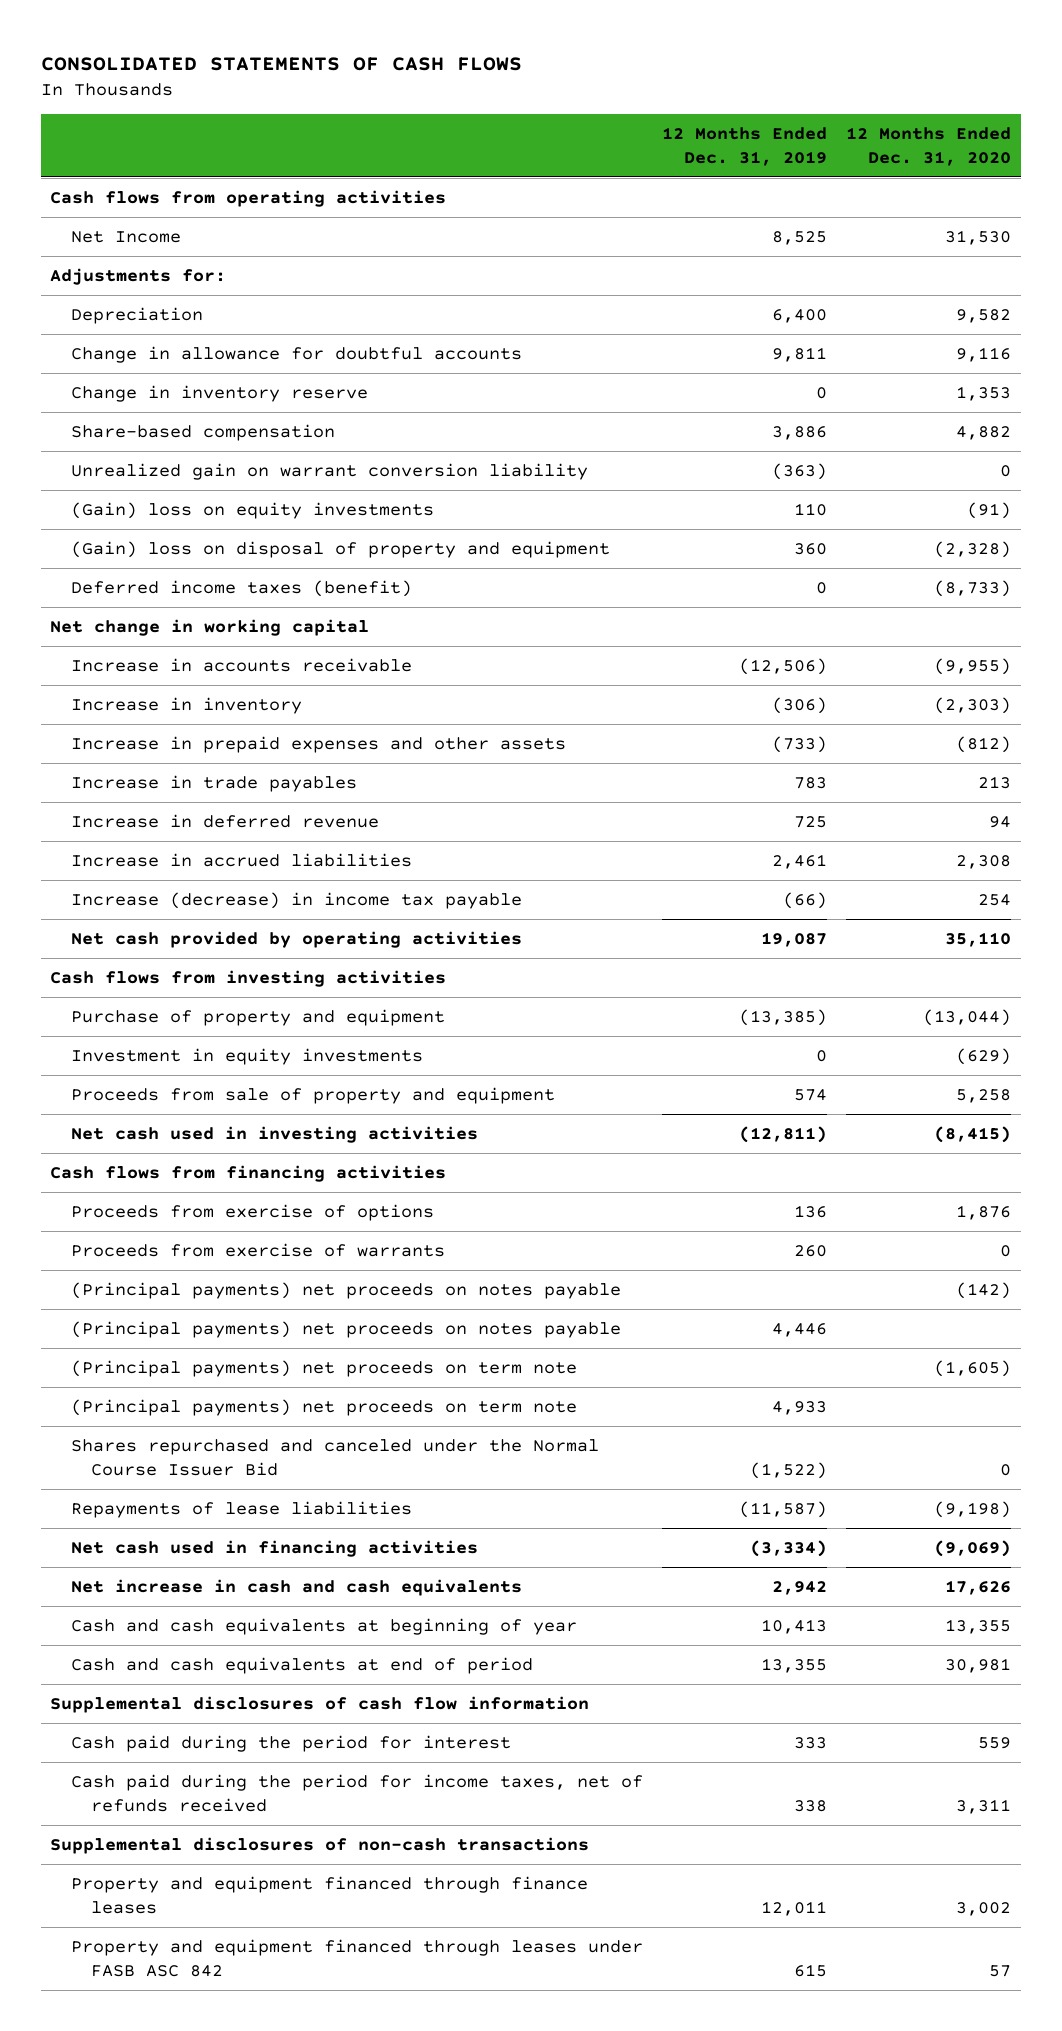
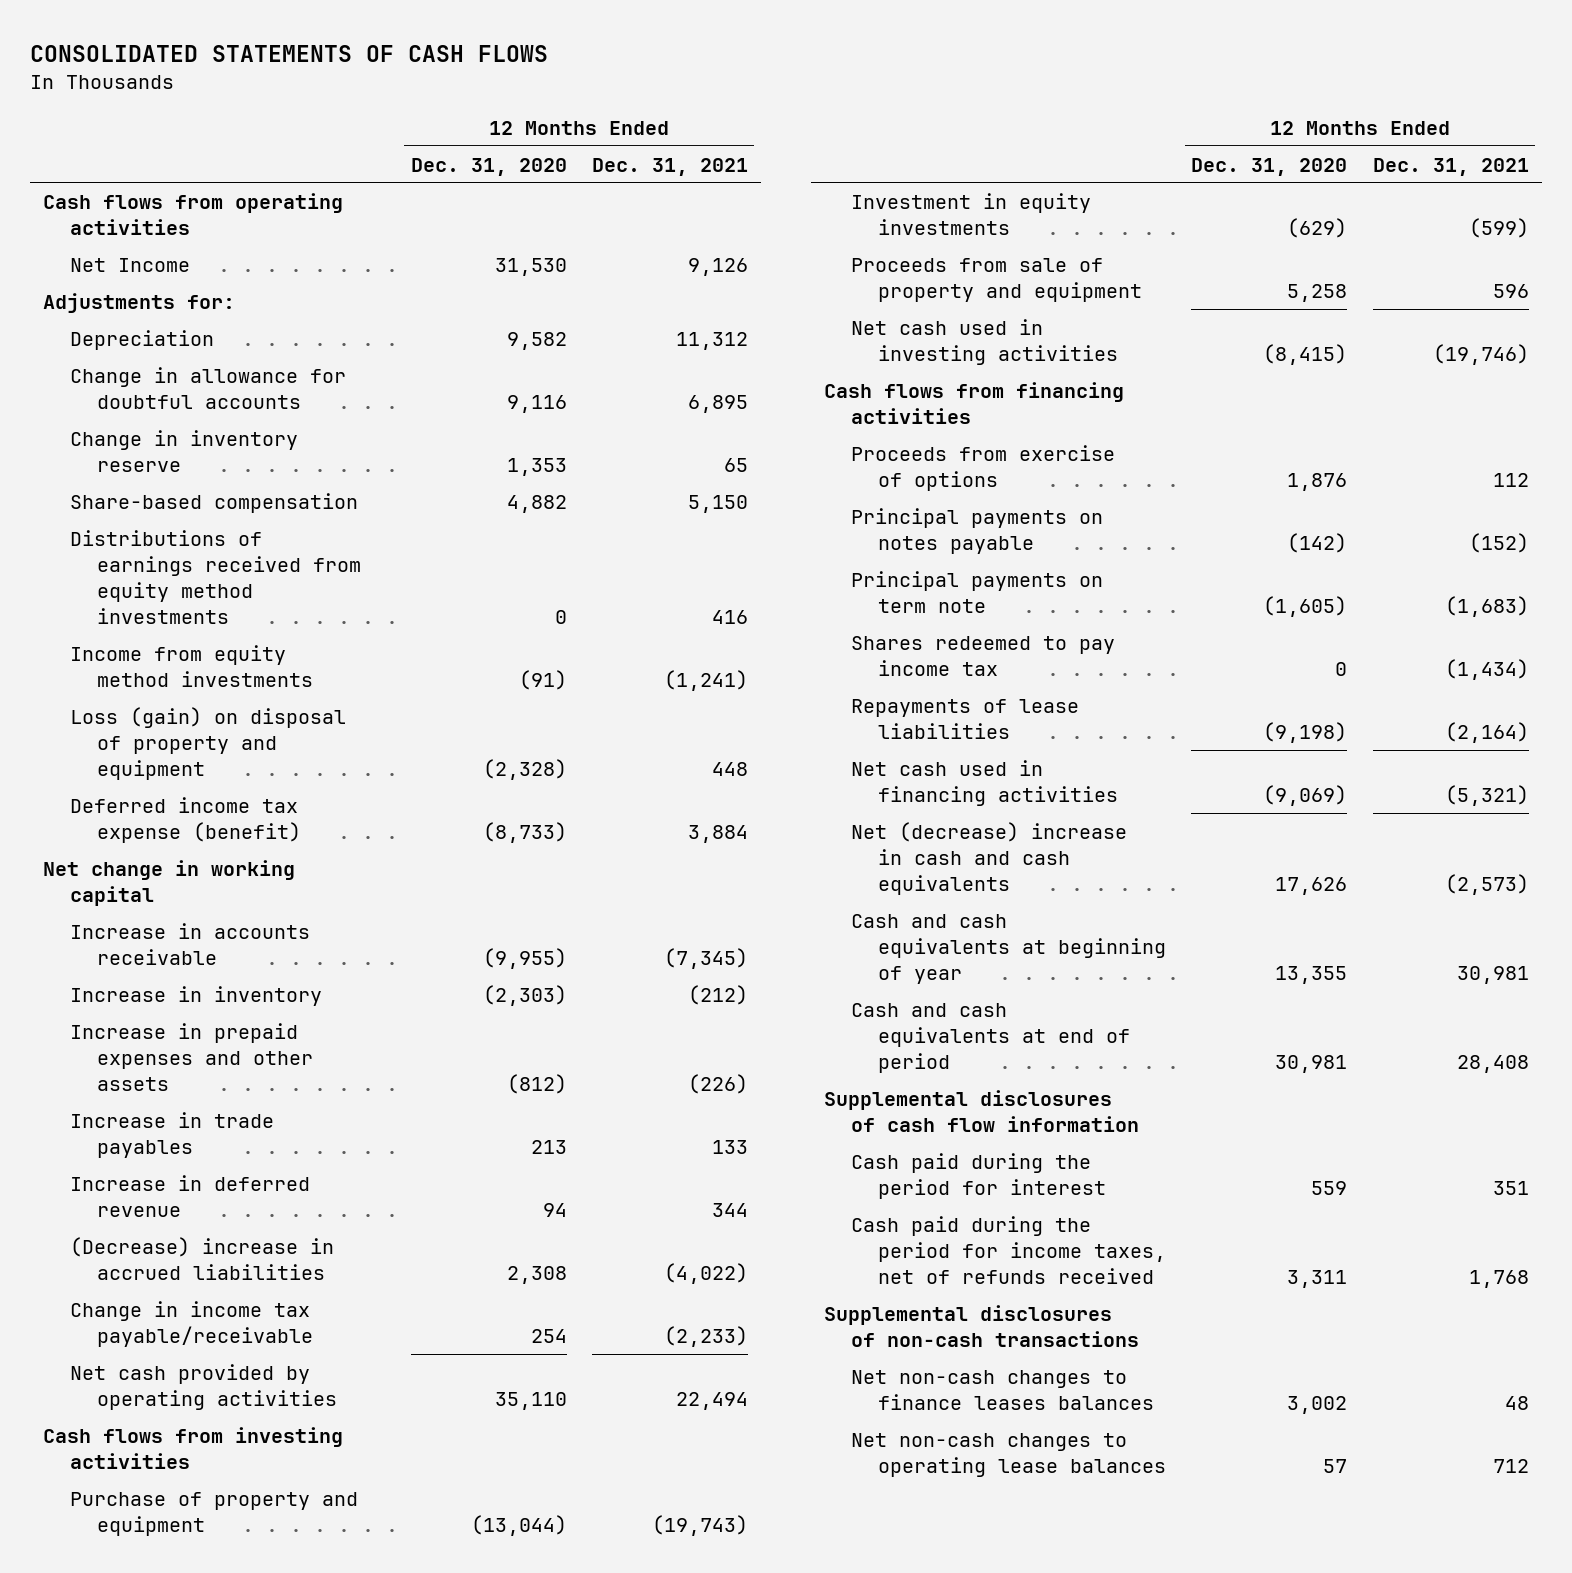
[662,126,828,166] 12 Months Ended Dec. 31, 2019 -> none
none -> [592,157,749,176] Dec. 31, 2021
[70,462,588,480] Unrealized gain on warrant conversion liability -> none
none -> [70,529,362,625] Distributions of earnings received from equity method investments
[70,501,434,519] (Gain) loss on equity investments -> [70,644,314,687] Income from equity method investments
[70,540,610,558] (Gain) loss on disposal of property and equipment -> [70,706,347,781] Loss (gain) on disposal of property and equipment
[70,579,412,597] Deferred income taxes (benefit) -> [70,796,302,843] Deferred income tax expense (benefit)
[70,852,412,867] Increase in accrued liabilities -> [70,1236,335,1280] (Decrease) increase in accrued liabilities
[70,891,522,909] Increase (decrease) in income tax payable -> [70,1300,314,1347] Change in income tax payable/receivable
[70,1242,445,1257] Proceeds from exercise of warrants -> none
[70,1320,621,1338] (Principal payments) net proceeds on notes payable -> none
[70,1398,577,1416] (Principal payments) net proceeds on term note -> none
[70,1281,621,1299] (Principal payments) net proceeds on notes payable -> [851,507,1104,554] Principal payments on notes payable
[70,1359,577,1377] (Principal payments) net proceeds on term note -> [851,570,1104,613] Principal payments on term note
[70,1438,599,1477] Shares repurchased and canceled under the Normal Course Issuer Bid -> [851,635,1116,676] Shares redeemed to pay income tax
[70,1578,522,1596] Net increase in cash and cash equivalents -> [851,821,1128,896] Net (decrease) increase in cash and cash equivalents
[70,1875,588,1915] Property and equipment financed through finance leases -> none
[70,1938,643,1978] Property and equipment financed through leases under FASB ASC 842 -> none
none -> [851,1369,1155,1410] Net non-cash changes to finance leases balances
none -> [851,1432,1167,1477] Net non-cash changes to operating lease balances

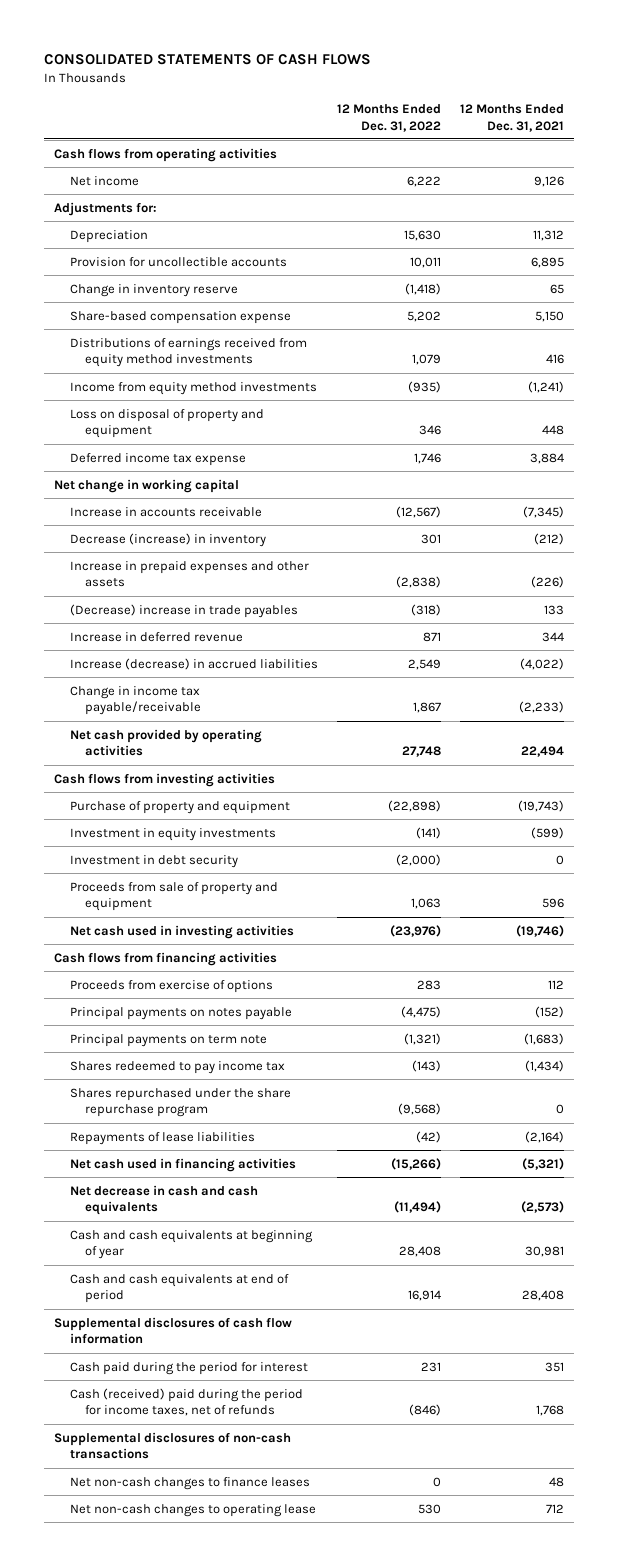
[410,157,567,176] Dec. 31, 2020 -> none
none -> [336,103,441,132] 12 Months Ended Dec. 31, 2022
[70,257,191,272] Net Income -> [69,175,139,186] Net income
[70,366,347,409] Change in allowance for doubtful accounts -> [69,256,287,267] Provision for uncollectible accounts
[70,492,359,513] Share-based compensation -> [69,310,291,324] Share-based compensation expense
[70,706,347,781] Loss (gain) on disposal of property and equipment -> [69,408,264,439] Loss on disposal of property and equipment
[70,796,302,843] Deferred income tax expense (benefit) -> [69,452,246,466] Deferred income tax expense
[70,985,323,1006] Increase in inventory -> [69,532,266,547] Decrease (increase) in inventory
[70,1111,275,1158] Increase in trade payables -> [69,603,298,618] (Decrease) increase in trade payables
[70,1236,335,1280] (Decrease) increase in accrued liabilities -> [69,657,318,670] Increase (decrease) in accrued liabilities
none -> [69,854,238,868] Investment in debt security
none -> [69,1087,291,1118] Shares repurchased under the share repurchase program
[851,821,1128,896] Net (decrease) increase in cash and cash equivalents -> [69,1184,258,1216] Net decrease in cash and cash equivalents
[851,1215,1167,1285] Cash paid during the period for income taxes, net of refunds received -> [69,1387,303,1417] Cash (received) paid during the period for income taxes, net of refunds
[851,1369,1155,1410] Net non-cash changes to finance leases balances -> [69,1476,310,1490] Net non-cash changes to finance leases
[851,1432,1167,1477] Net non-cash changes to operating lease balances -> [69,1503,316,1517] Net non-cash changes to operating lease

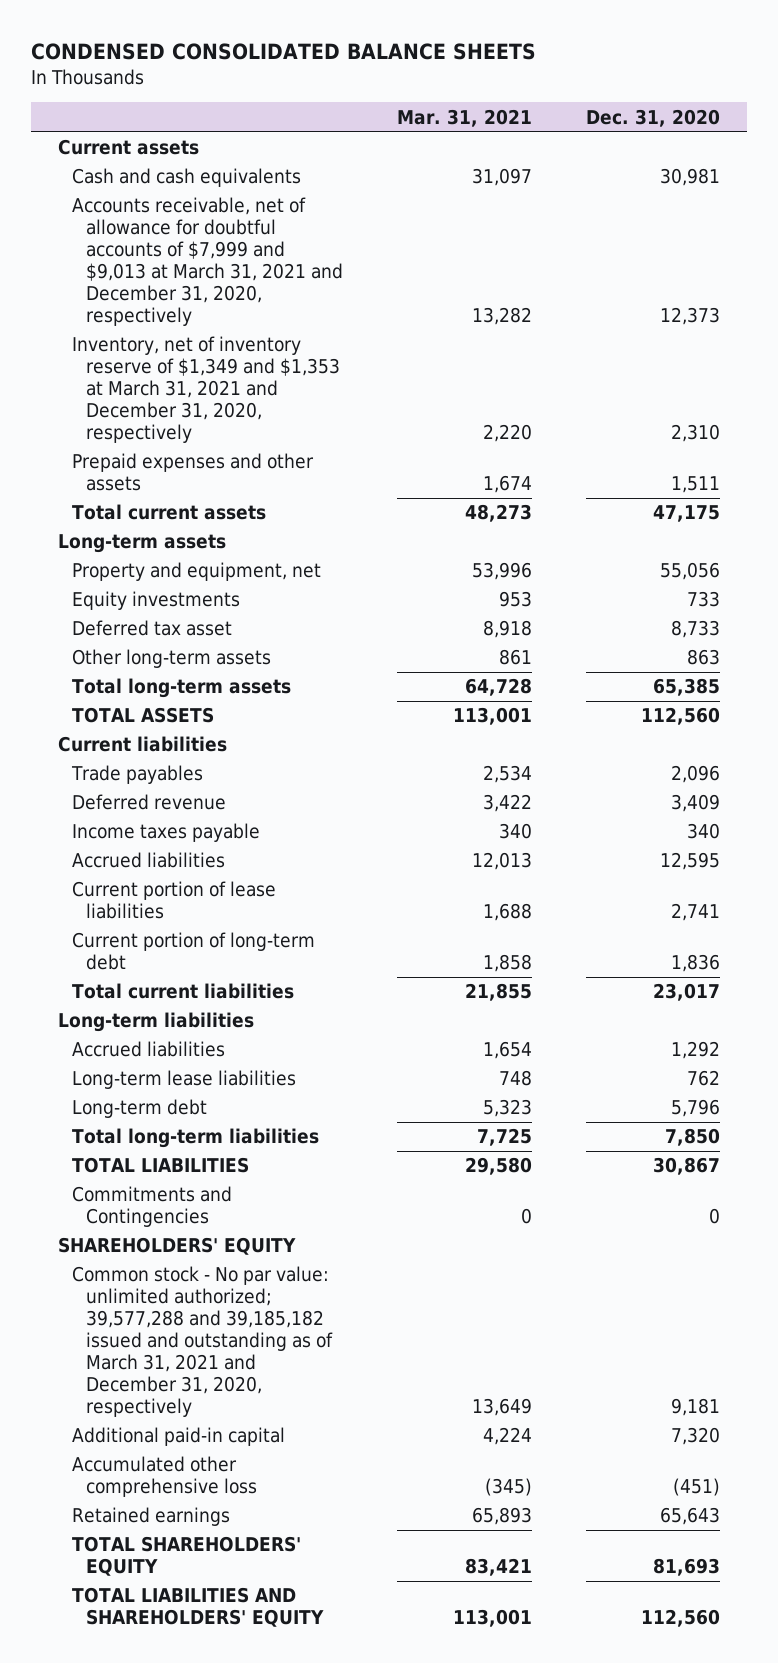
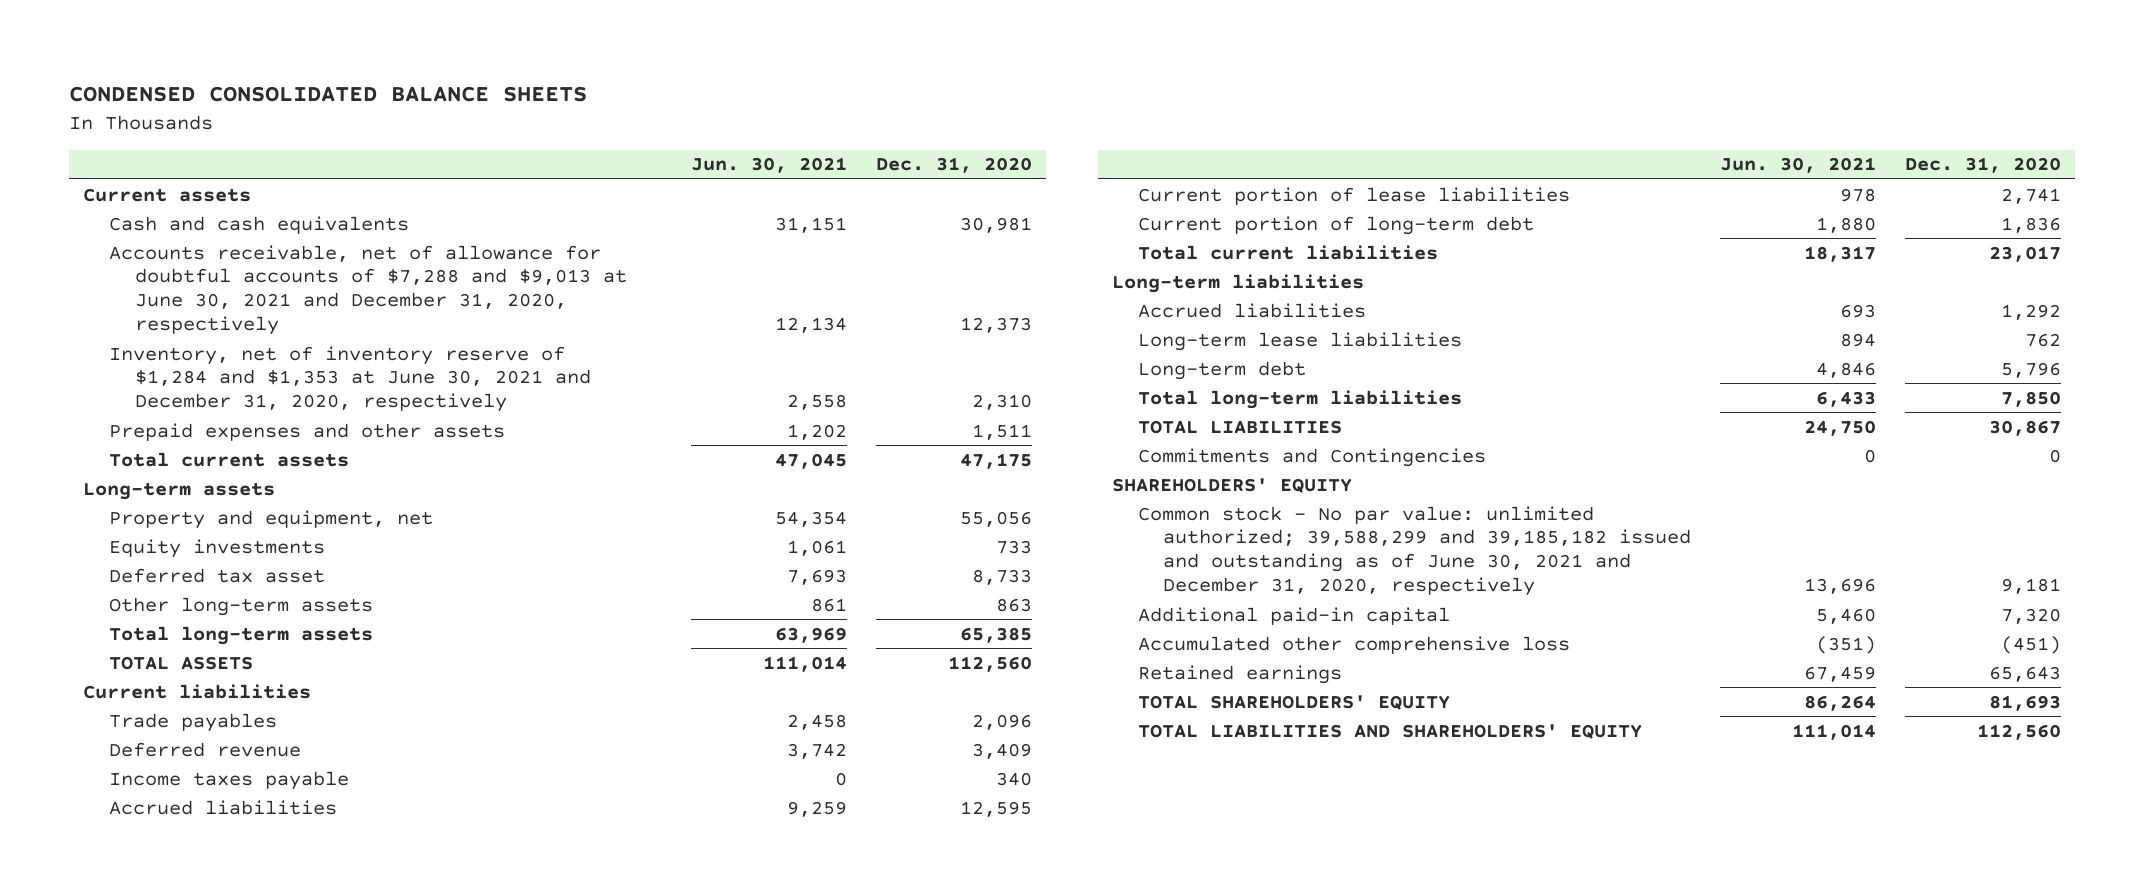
[397,108,533,127] Mar. 31, 2021 -> none
none -> [691,157,848,174] Jun. 30, 2021
[71,197,344,327] Accounts receivable, net of allowance for doubtful accounts of $7,999 and $9,013 at March 31, 2021 and December 31, 2020, respectively -> [109,244,627,336] Accounts receivable, net of allowance for doubtful accounts of $7,288 and $9,013 at June 30, 2021 and December 31, 2020, respectively
[71,336,341,444] Inventory, net of inventory reserve of $1,349 and $1,353 at March 31, 2021 and December 31, 2020, respectively -> [109,345,591,413] Inventory, net of inventory reserve of $1,284 and $1,353 at June 30, 2021 and December 31, 2020, respectively
[71,1266,334,1417] Common stock - No par value: unlimited authorized; 39,577,288 and 39,185,182 issued and outstanding as of March 31, 2021 and December 31, 2020, respectively -> [1137,505,1692,597] Common stock - No par value: unlimited authorized; 39,588,299 and 39,185,182 issued and outstanding as of June 30, 2021 and December 31, 2020, respectively

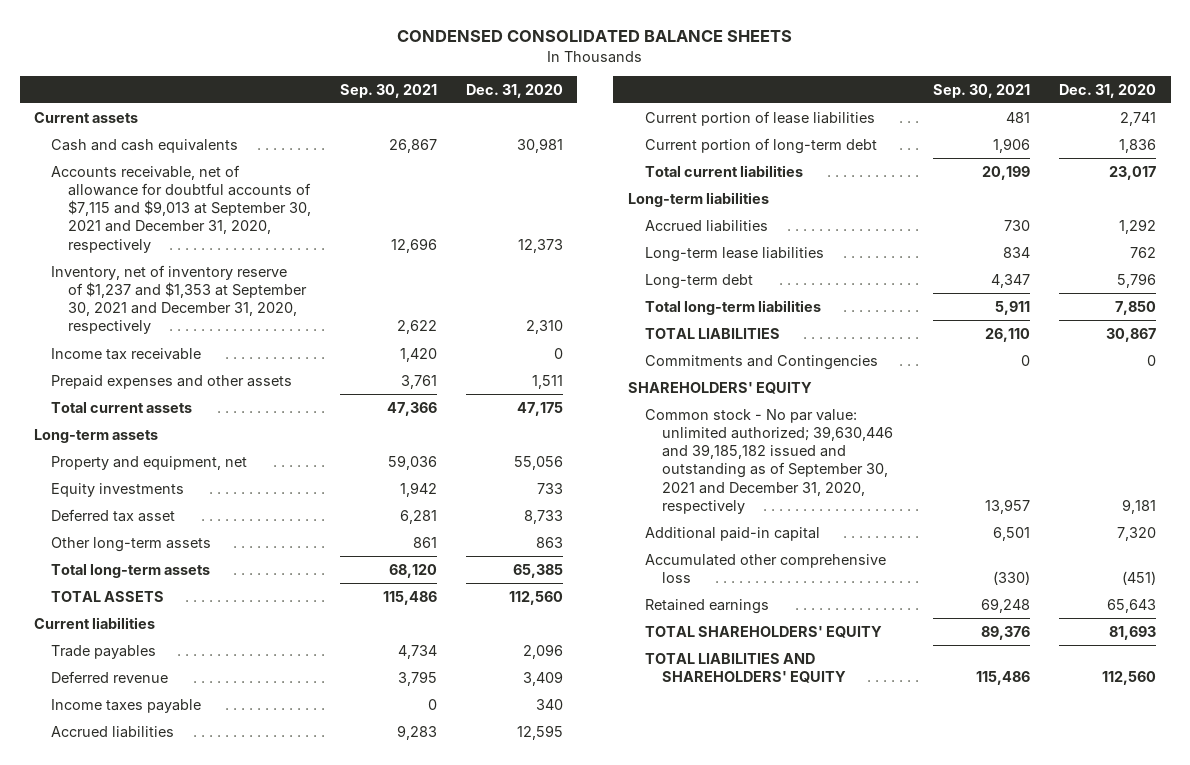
[691,157,848,174] Jun. 30, 2021 -> none
none -> [339,83,437,98] Sep. 30, 2021
[109,244,627,336] Accounts receivable, net of allowance for doubtful accounts of $7,288 and $9,013 at June 30, 2021 and December 31, 2020, respectively -> [50,164,311,253] Accounts receivable, net of allowance for doubtful accounts of $7,115 and $9,013 at September 30, 2021 and December 31, 2020, respectively
[109,345,591,413] Inventory, net of inventory reserve of $1,284 and $1,353 at June 30, 2021 and December 31, 2020, respectively -> [50,264,307,335] Inventory, net of inventory reserve of $1,237 and $1,353 at September 30, 2021 and December 31, 2020, respectively
none -> [50,347,201,360] Income tax receivable
[1137,505,1692,597] Common stock - No par value: unlimited authorized; 39,588,299 and 39,185,182 issued and outstanding as of June 30, 2021 and December 31, 2020, respectively -> [644,408,893,515] Common stock - No par value: unlimited authorized; 39,630,446 and 39,185,182 issued and outstanding as of September 30, 2021 and December 31, 2020, respectively

